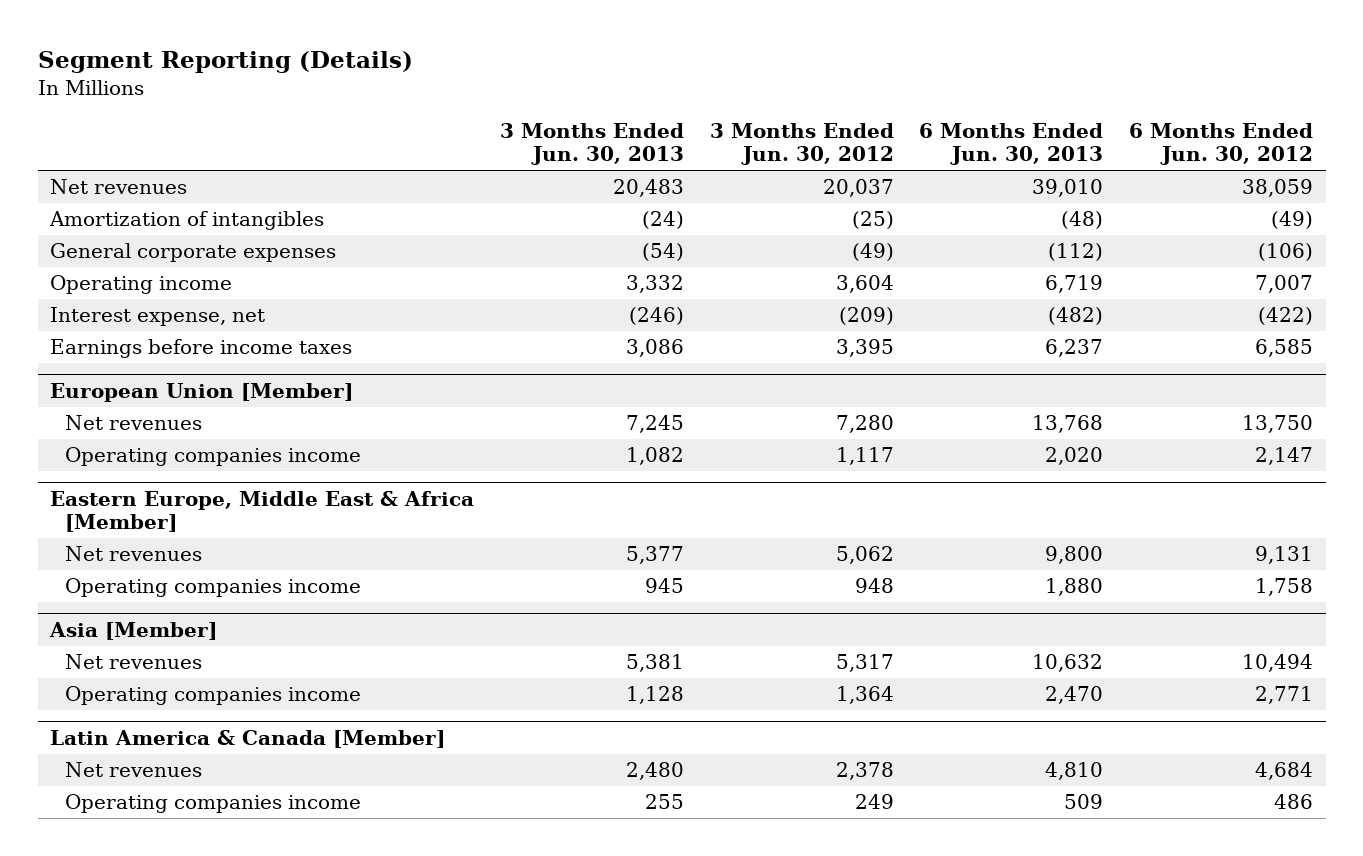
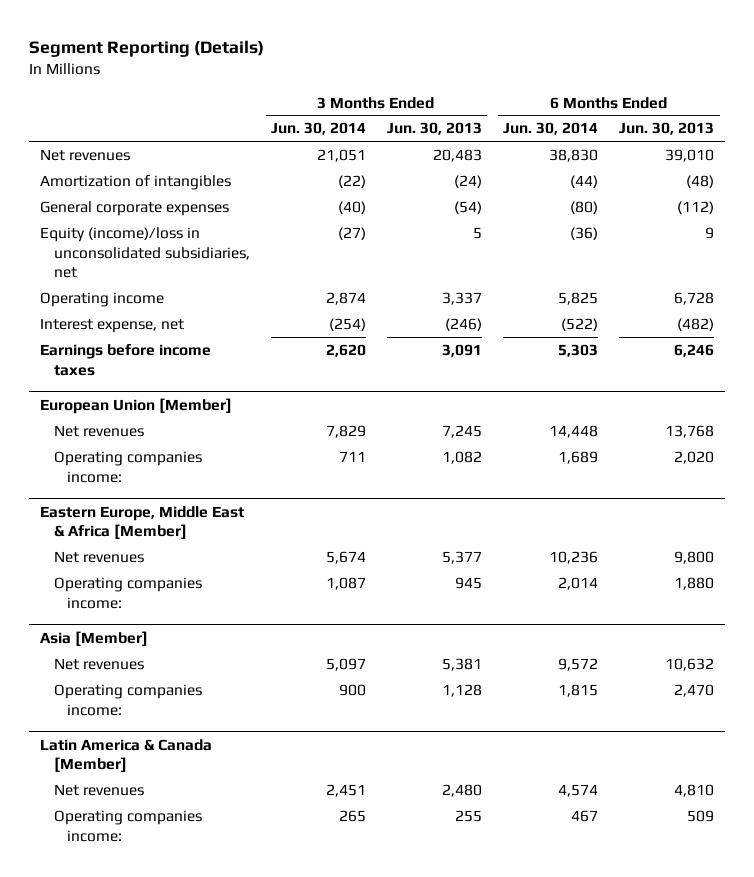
[709,123,894,166] 3 Months Ended Jun. 30, 2012 -> none
[1128,123,1313,166] 6 Months Ended Jun. 30, 2012 -> none
none -> [270,122,366,136] Jun. 30, 2014
none -> [503,122,599,136] Jun. 30, 2014
none -> [40,226,250,279] Equity (income)/loss in unconsolidated subsidiaries, net
[625,275,684,294] 3,332 -> [442,291,483,305] 3,337
[1045,275,1104,294] 6,719 -> [674,291,715,305] 6,728
[625,339,684,358] 3,086 -> [442,343,483,357] 3,091
[1045,339,1104,358] 6,237 -> [674,343,715,357] 6,246
[65,447,362,467] Operating companies income -> [53,450,202,483] Operating companies income:
[65,578,362,598] Operating companies income -> [53,576,202,609] Operating companies income:
[65,686,362,706] Operating companies income -> [53,683,202,716] Operating companies income:
[65,794,362,814] Operating companies income -> [53,809,202,842] Operating companies income:

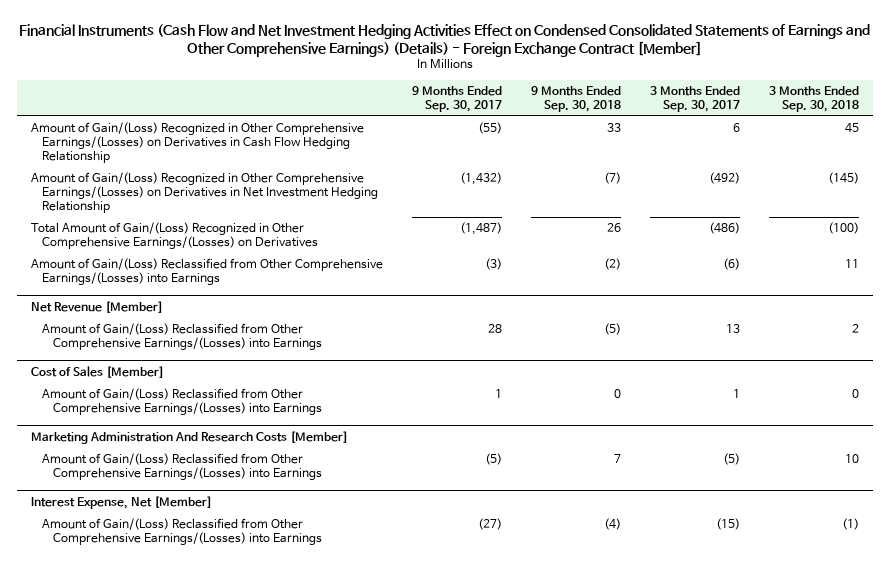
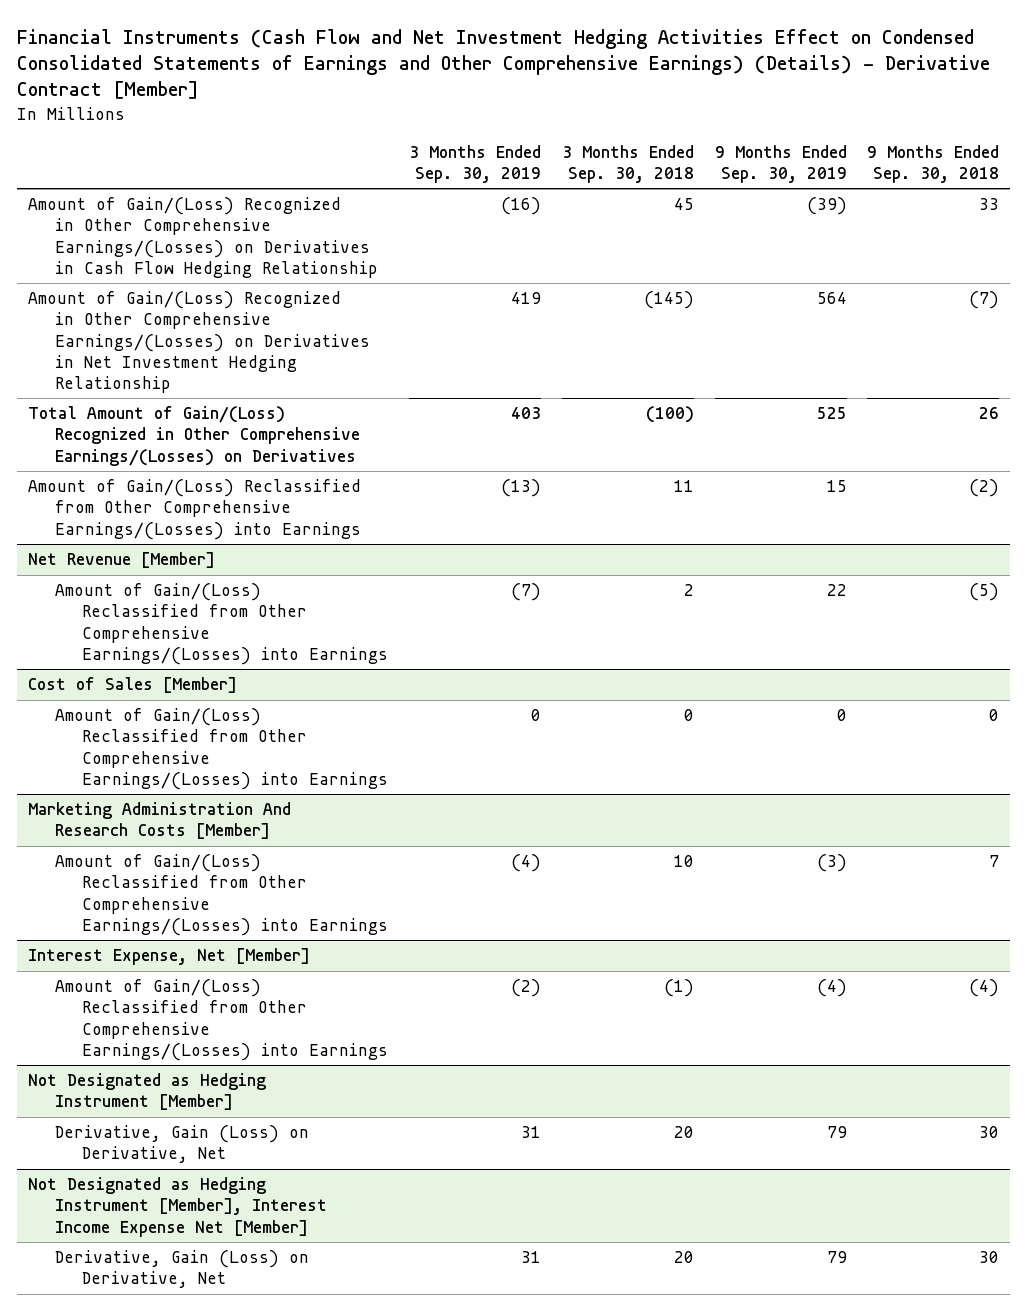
[19,23,871,57] Financial Instruments (Cash Flow and Net Investment Hedging Activities Effect on Condensed Consolidated Statements of Earnings and Other Comprehensive Earnings) (Details) - Foreign Exchange Contract [Member] -> [17,28,991,100] Financial Instruments (Cash Flow and Net Investment Hedging Activities Effect on Condensed Consolidated Statements of Earnings and Other Comprehensive Earnings) (Details) - Derivative Contract [Member]
[412,86,503,112] 9 Months Ended Sep. 30, 2017 -> none
[649,86,740,112] 3 Months Ended Sep. 30, 2017 -> none
none -> [408,144,541,183] 3 Months Ended Sep. 30, 2019
none -> [714,144,847,183] 9 Months Ended Sep. 30, 2019
none -> [27,1073,266,1111] Not Designated as Hedging Instrument [Member]
none -> [54,1125,309,1164] Derivative, Gain (Loss) on Derivative, Net
none -> [27,1177,327,1237] Not Designated as Hedging Instrument [Member], Interest Income Expense Net [Member]
none -> [54,1250,309,1289] Derivative, Gain (Loss) on Derivative, Net

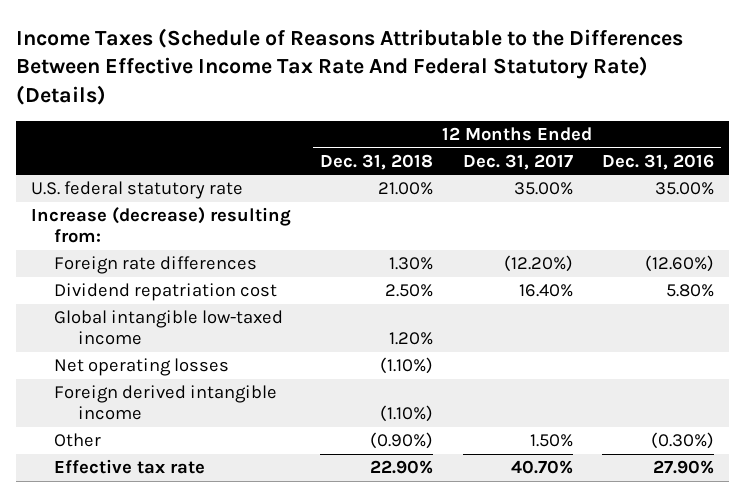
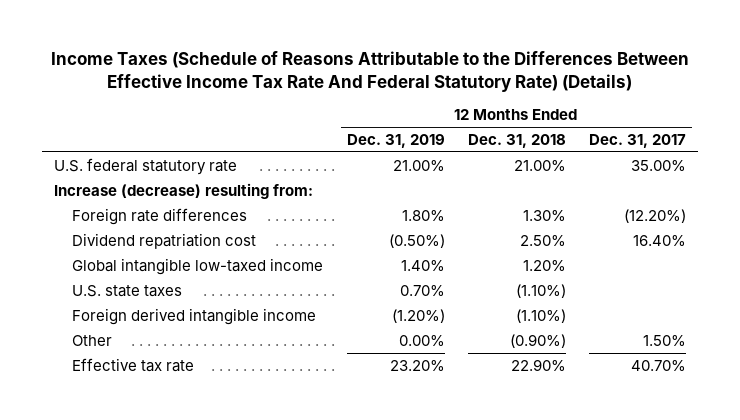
[601,153,714,170] Dec. 31, 2016 -> none
none -> [346,133,445,148] Dec. 31, 2019
[54,358,230,377] Net operating losses -> [72,284,183,297] U.S. state taxes

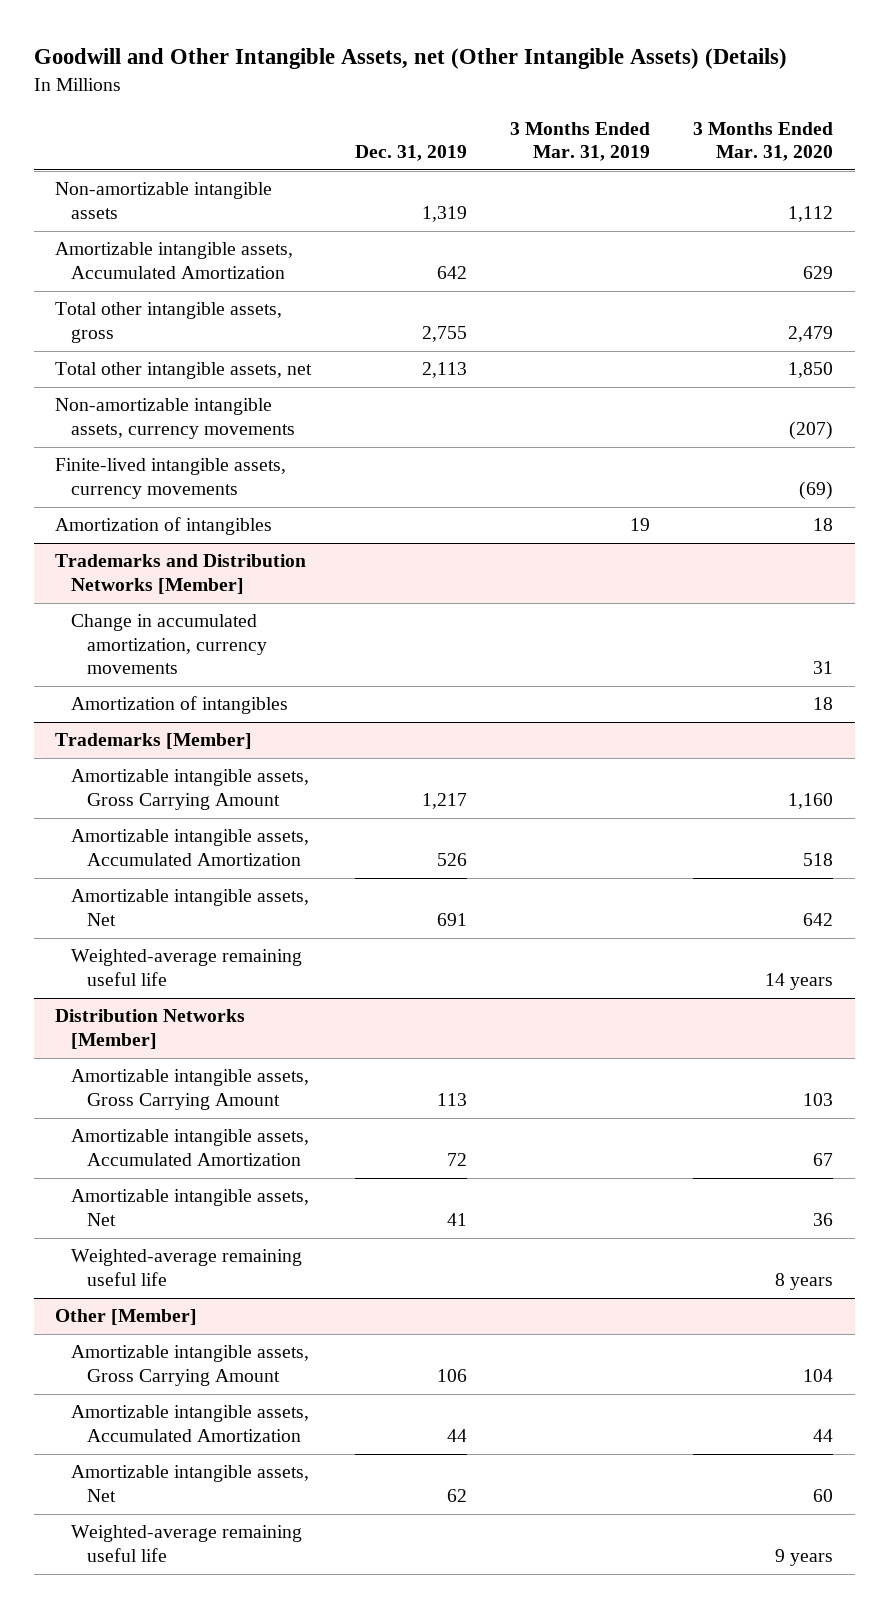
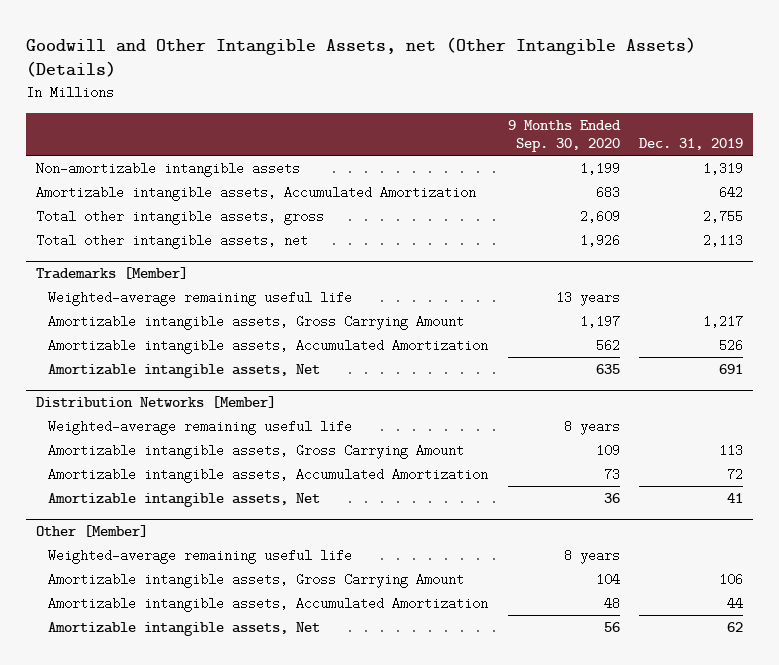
[509,121,650,162] 3 Months Ended Mar. 31, 2019 -> none
[692,121,833,162] 3 Months Ended Mar. 31, 2020 -> none
none -> [507,119,621,153] 9 Months Ended Sep. 30, 2020
[55,398,295,439] Non-amortizable intangible assets, currency movements -> none
[55,458,287,499] Finite-lived intangible assets, currency movements -> none
[55,517,273,536] Amortization of intangibles -> none
[55,554,307,594] Trademarks and Distribution Networks [Member] -> none
[70,614,267,675] Change in accumulated amortization, currency movements -> none
[70,696,288,715] Amortization of intangibles -> none
[70,949,302,986] Weighted-average remaining useful life -> [47,290,352,306] Weighted-average remaining useful life
[70,1249,302,1286] Weighted-average remaining useful life -> [47,419,352,435] Weighted-average remaining useful life
[70,1525,302,1562] Weighted-average remaining useful life -> [47,548,352,564] Weighted-average remaining useful life

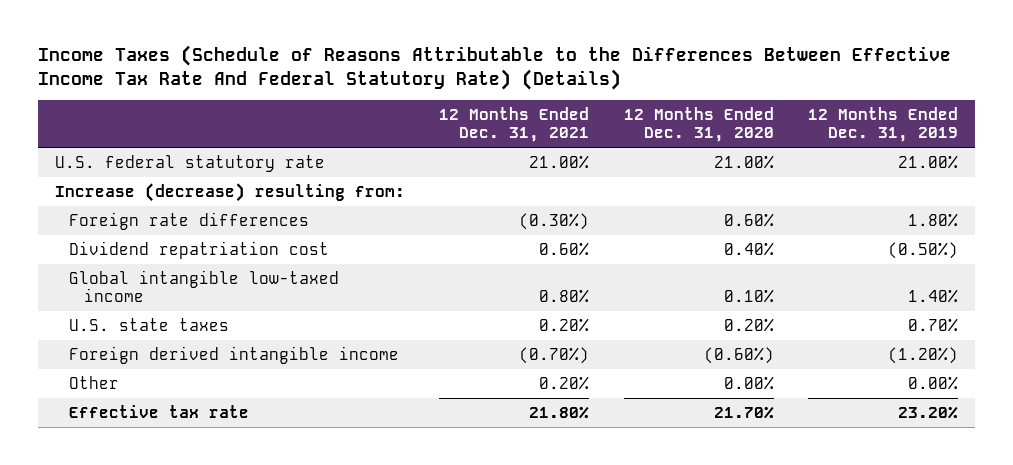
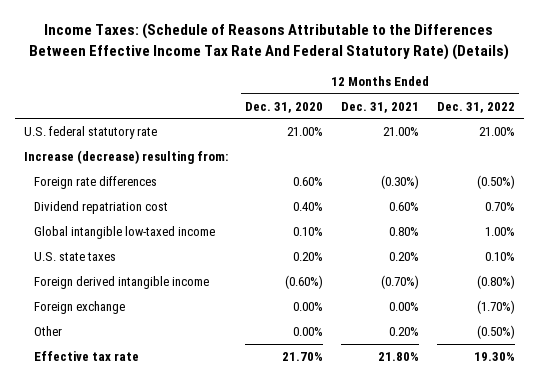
[37,45,951,91] Income Taxes (Schedule of Reasons Attributable to the Differences Between Effective Income Tax Rate And Federal Statutory Rate) (Details) -> [29,23,510,60] Income Taxes: (Schedule of Reasons Attributable to the Differences Between Effective Income Tax Rate And Federal Statutory Rate) (Details)
[808,107,959,143] 12 Months Ended Dec. 31, 2019 -> none
none -> [436,101,515,113] Dec. 31, 2022
none -> [34,300,126,314] Foreign exchange

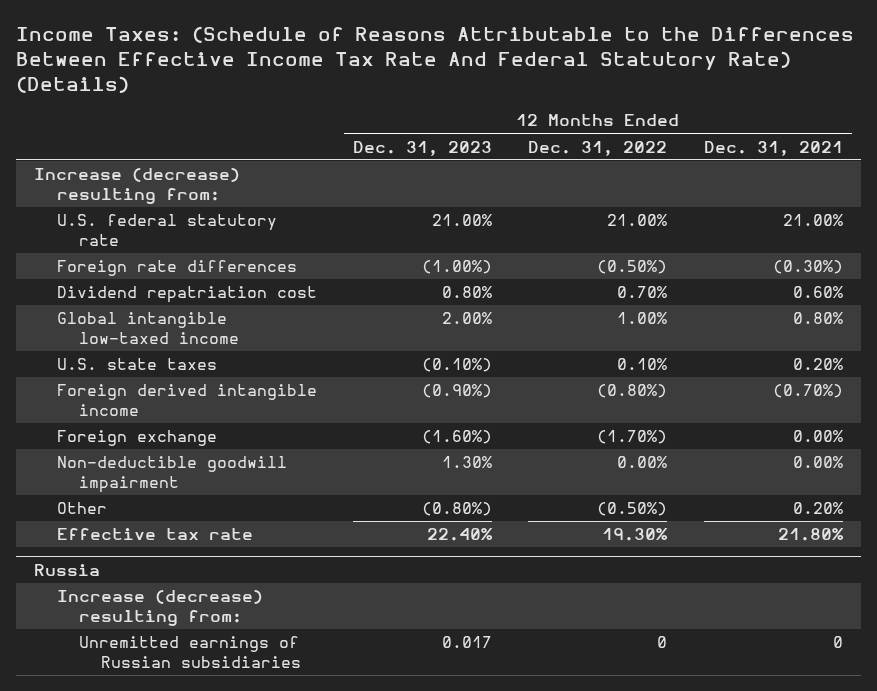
[245,101,324,113] Dec. 31, 2020 -> none
none -> [352,140,492,156] Dec. 31, 2023
[23,125,157,139] U.S. federal statutory rate -> [56,214,277,246] U.S. federal statutory rate
none -> [56,456,287,493] Non-deductible goodwill impairment
none -> [34,563,101,576] Russia
none -> [56,590,263,626] Increase (decrease) resulting from:
none -> [78,636,301,668] Unremitted earnings of Russian subsidiaries

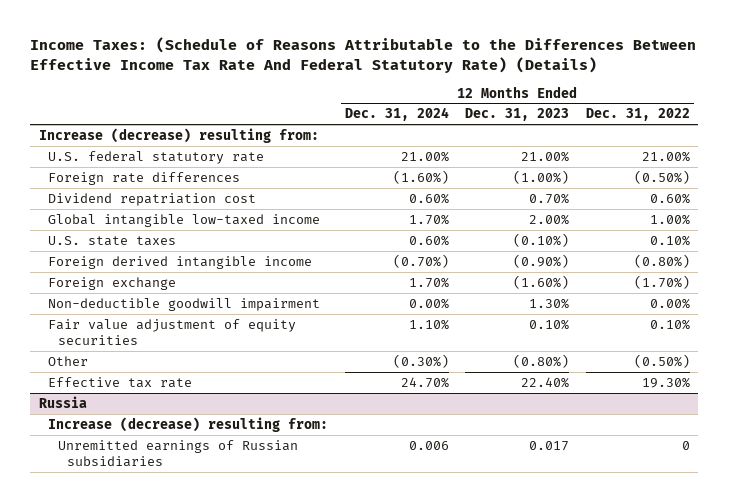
[703,140,843,156] Dec. 31, 2021 -> none
none -> [344,107,449,122] Dec. 31, 2024
[441,286,492,299] 0.80% -> [529,192,570,204] 0.70%
[617,286,668,299] 0.70% -> [650,192,691,204] 0.60%
none -> [48,318,297,346] Fair value adjustment of equity securities

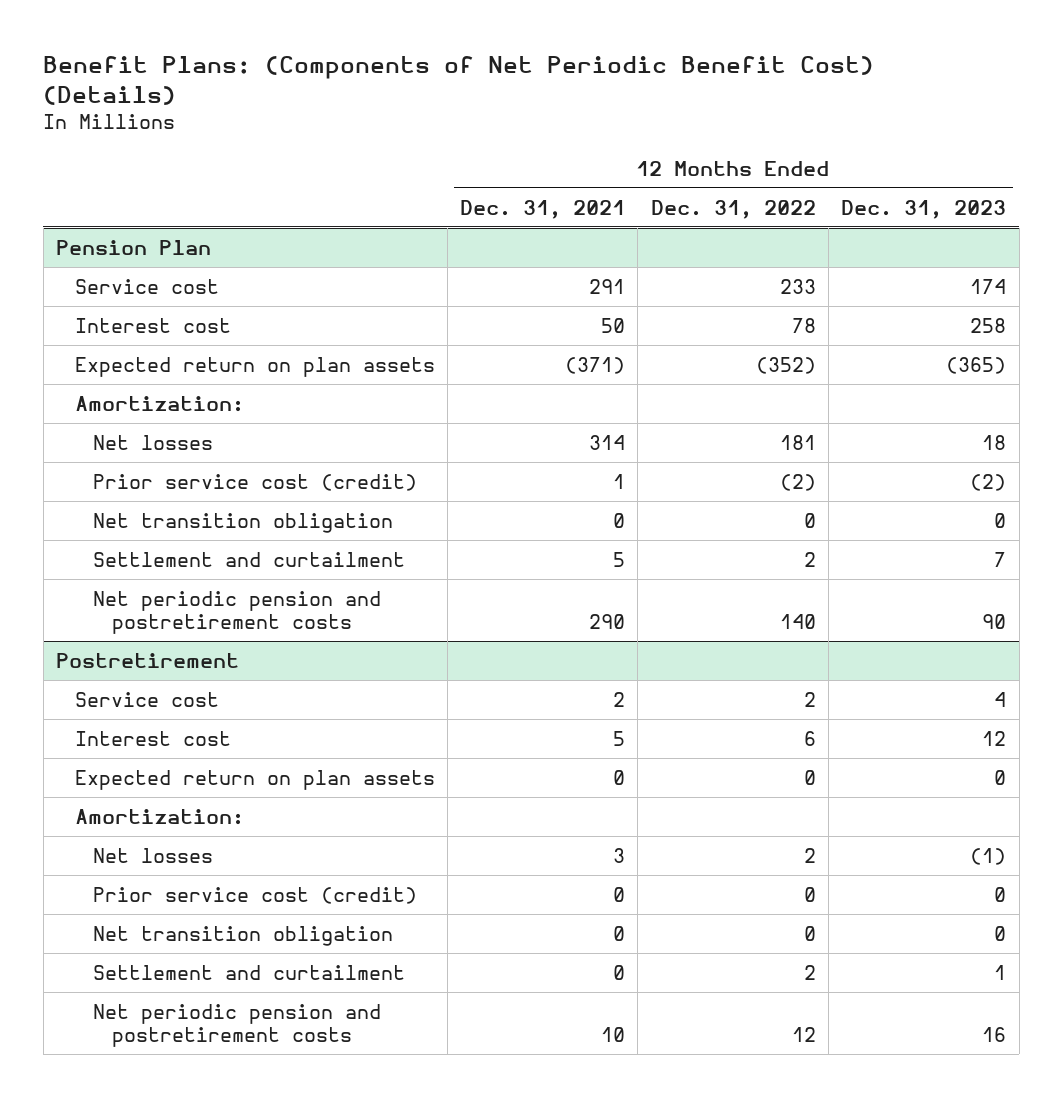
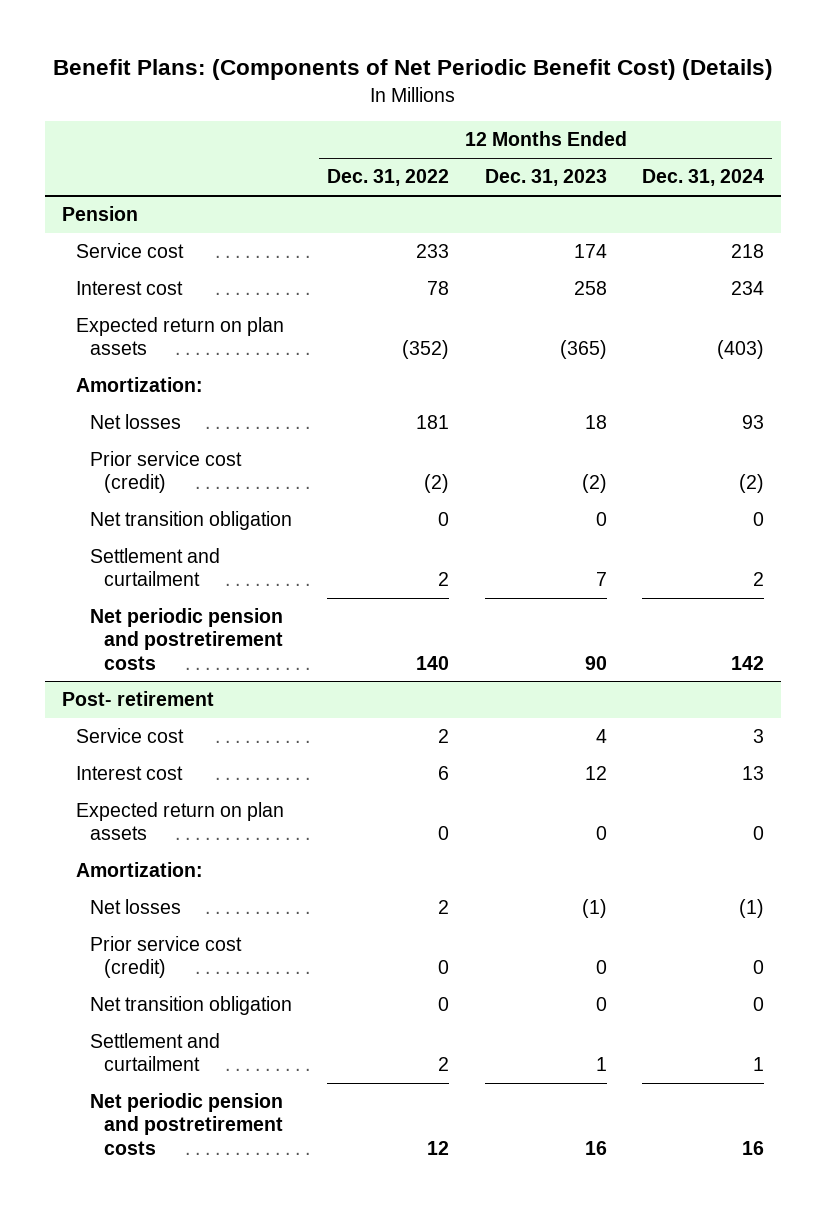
[460,199,626,219] Dec. 31, 2021 -> none
none -> [641,169,764,187] Dec. 31, 2024
[56,239,212,255] Pension Plan -> [62,206,139,222] Pension
[56,652,240,668] Postretirement -> [62,691,215,707] Post- retirement

